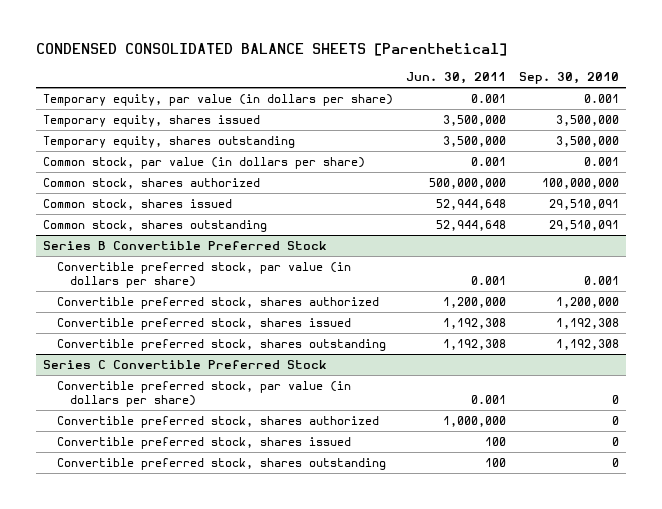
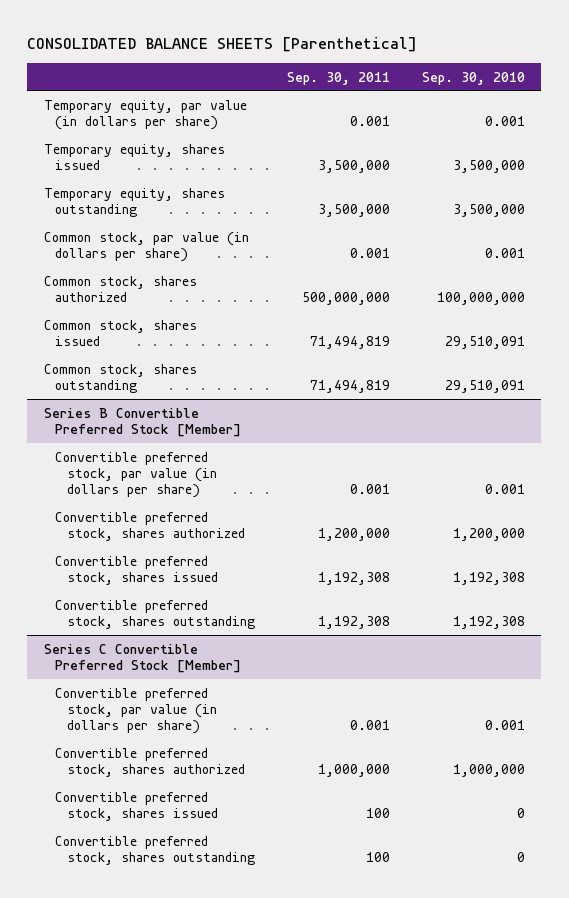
[36,43,508,57] CONDENSED CONSOLIDATED BALANCE SHEETS [Parenthetical] -> [27,37,418,53] CONSOLIDATED BALANCE SHEETS [Parenthetical]
[406,71,507,84] Jun. 30, 2011 -> none
none -> [286,71,390,85] Sep. 30, 2011
[43,241,328,251] Series B Convertible Preferred Stock -> [43,407,242,437] Series B Convertible Preferred Stock [Member]
[43,360,328,370] Series C Convertible Preferred Stock -> [43,643,242,673] Series C Convertible Preferred Stock [Member]
[612,394,620,404] 0 -> [485,720,526,731] 0.001
[612,416,620,426] 0 -> [453,763,526,777] 1,000,000

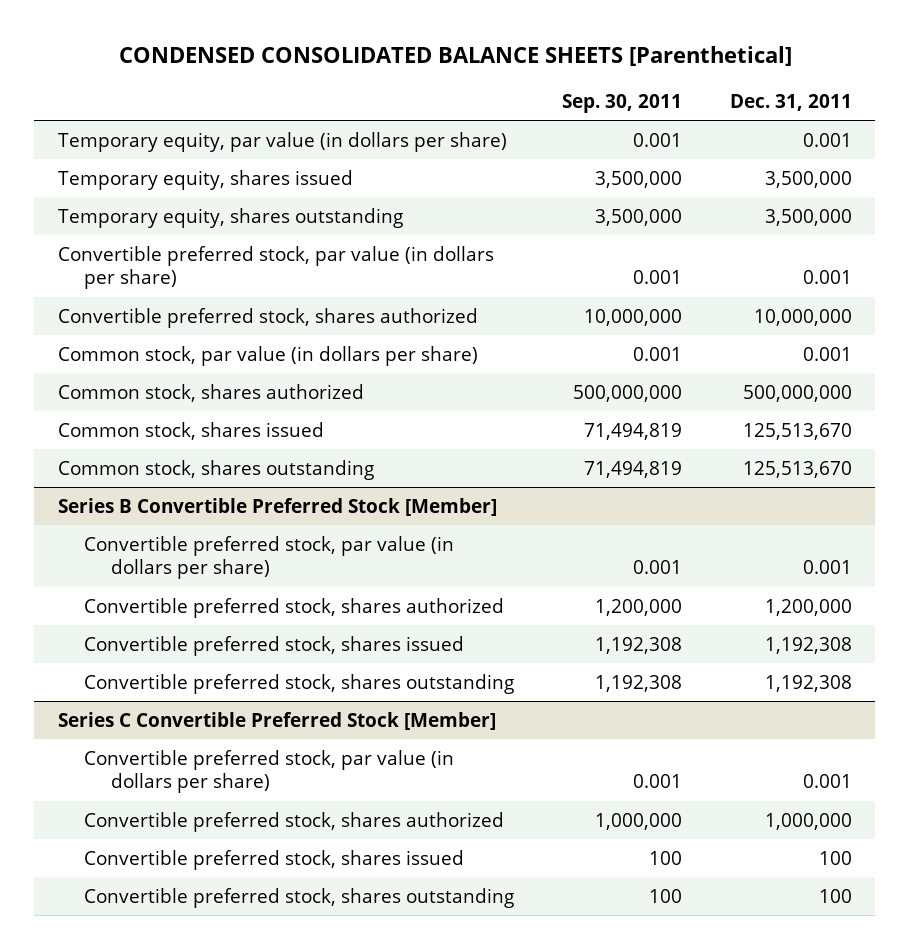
[27,37,418,53] CONSOLIDATED BALANCE SHEETS [Parenthetical] -> [118,46,792,67] CONDENSED CONSOLIDATED BALANCE SHEETS [Parenthetical]
[422,71,526,85] Sep. 30, 2010 -> none
none -> [729,94,852,112] Dec. 31, 2011
none -> [57,245,494,290] Convertible preferred stock, par value (in dollars per share)
none -> [57,307,478,328] Convertible preferred stock, shares authorized

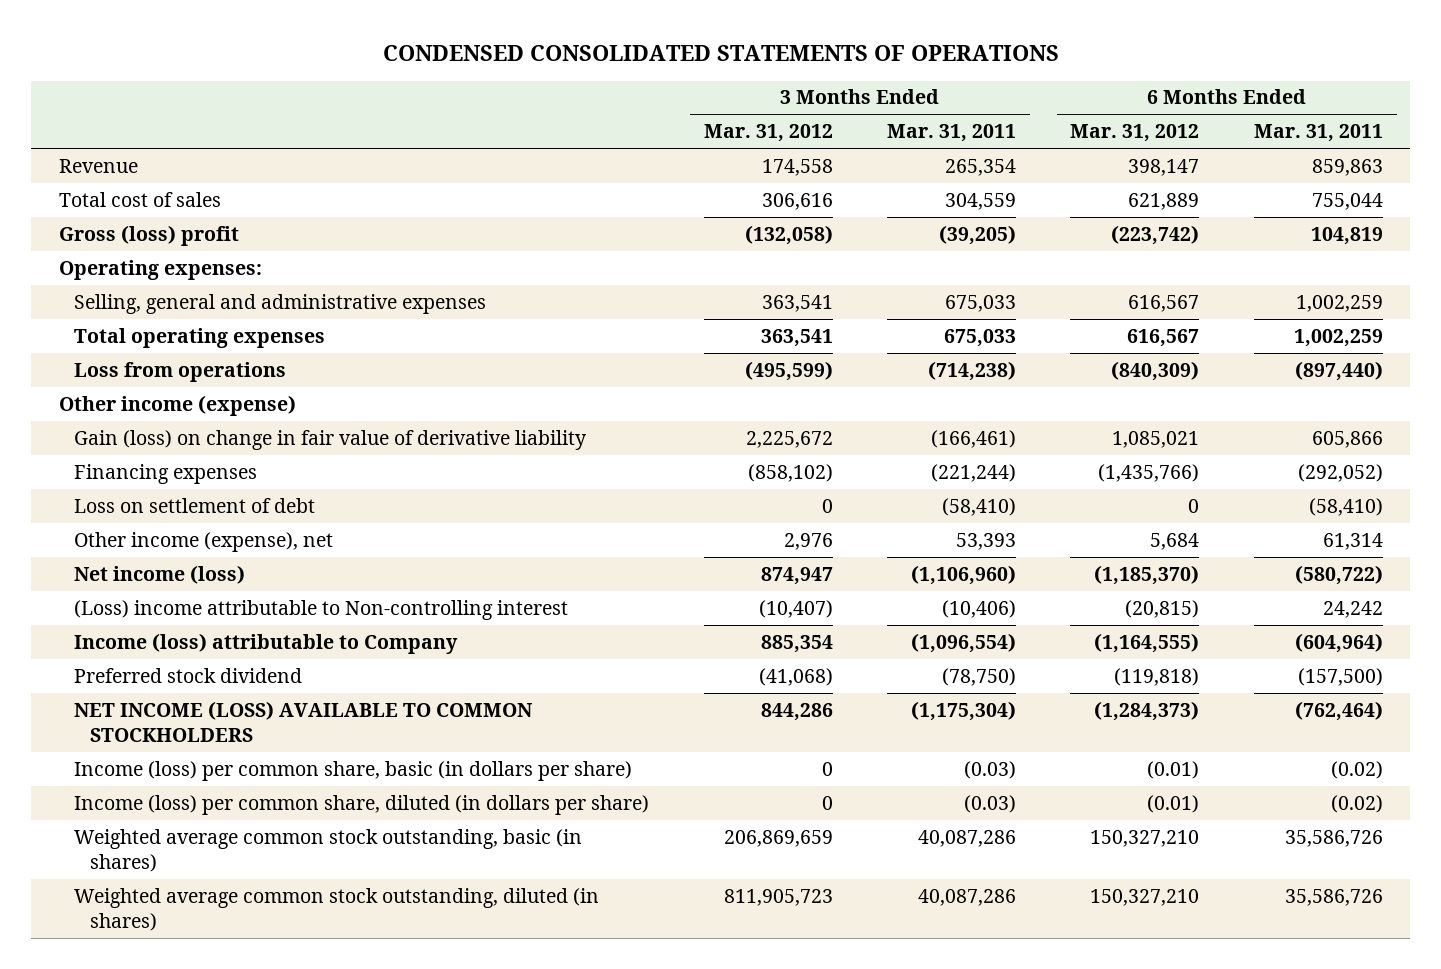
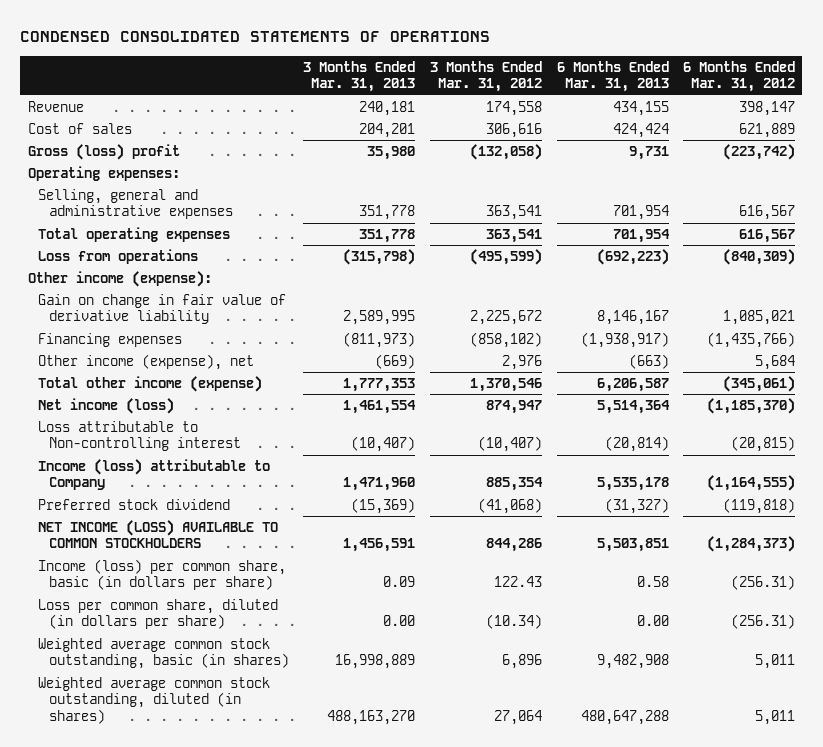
[887,124,1017,143] Mar. 31, 2011 -> none
[1253,124,1383,143] Mar. 31, 2011 -> none
none -> [303,60,416,93] 3 Months Ended Mar. 31, 2013
none -> [556,60,669,93] 6 Months Ended Mar. 31, 2013
[58,191,221,207] Total cost of sales -> [27,122,132,134] Cost of sales
[58,394,296,416] Other income (expense) -> [27,270,212,287] Other income (expense):
[74,429,588,450] Gain (loss) on change in fair value of derivative liability -> [38,293,287,325] Gain on change in fair value of derivative liability
[74,497,316,513] Loss on settlement of debt -> none
none -> [38,375,263,392] Total other income (expense)
[74,599,569,620] (Loss) income attributable to Non-controlling interest -> [38,420,241,452] Loss attributable to Non-controlling interest
[821,761,833,776] 0 -> [493,576,542,588] 122.43
[1147,760,1200,779] (0.01) -> [731,575,796,591] (256.31)
[74,794,650,815] Income (loss) per common share, diluted (in dollars per share) -> [38,598,279,630] Loss per common share, diluted (in dollars per share)
[821,795,833,810] 0 -> [485,614,542,630] (10.34)
[1147,794,1200,813] (0.01) -> [731,614,796,630] (256.31)
[723,829,833,847] 206,869,659 -> [501,654,542,670] 6,896
[1090,829,1200,847] 150,327,210 -> [755,654,796,670] 5,011
[723,888,833,906] 811,905,723 -> [493,709,542,725] 27,064
[1090,888,1200,906] 150,327,210 -> [755,709,796,725] 5,011

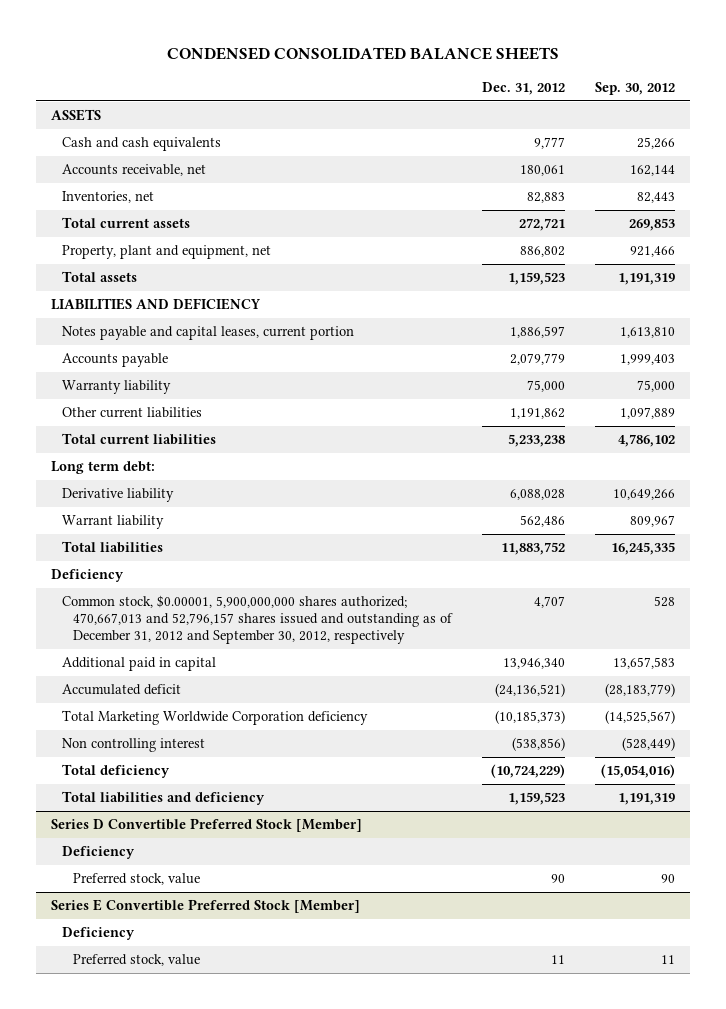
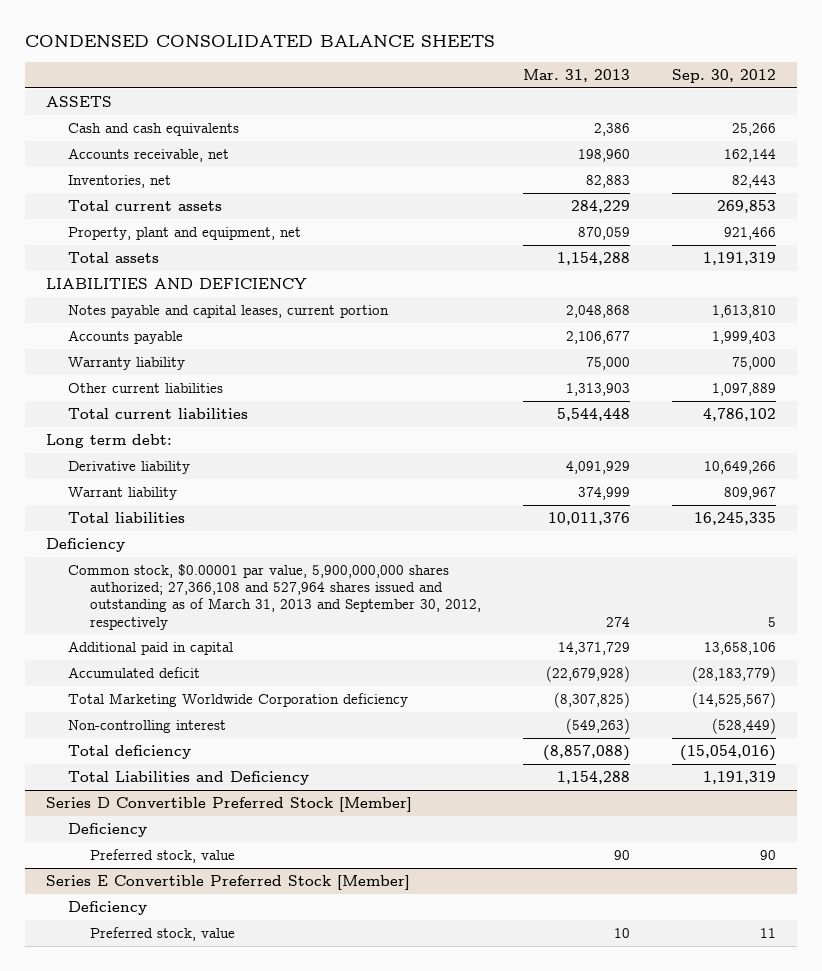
[482,81,566,95] Dec. 31, 2012 -> none
none -> [522,68,630,82] Mar. 31, 2013
[62,595,454,645] Common stock, $0.00001, 5,900,000,000 shares authorized; 470,667,013 and 52,796,157 shares issued and outstanding as of December 31, 2012 and September 30, 2012, respectively -> [67,563,481,630] Common stock, $0.00001 par value, 5,900,000,000 shares authorized; 27,366,108 and 527,964 shares issued and outstanding as of March 31, 2013 and September 30, 2012, respectively
[653,596,675,608] 528 -> [768,616,777,627] 5
[612,657,675,670] 13,657,583 -> [704,641,777,655] 13,658,106
[62,738,206,753] Non controlling interest -> [67,719,226,733] Non-controlling interest
[62,791,266,806] Total liabilities and deficiency -> [67,770,309,785] Total Liabilities and Deficiency

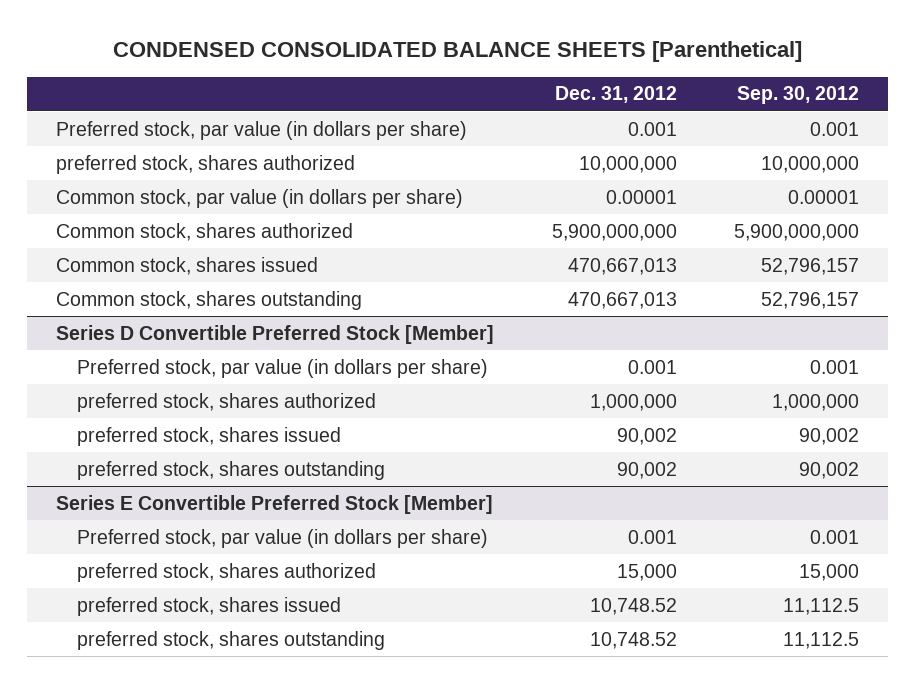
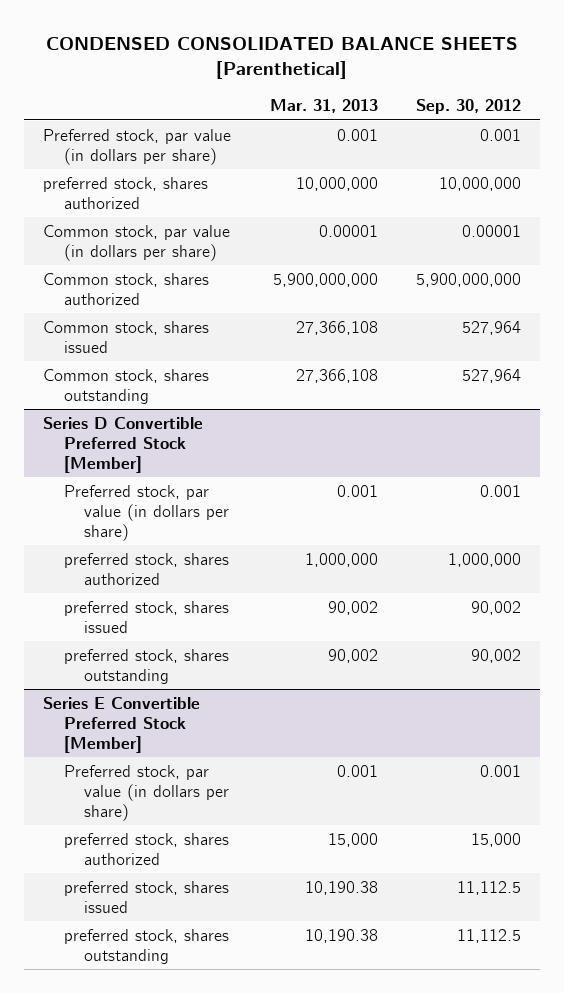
[554,86,677,104] Dec. 31, 2012 -> none
none -> [269,99,378,114] Mar. 31, 2013
[761,257,860,275] 52,796,157 -> [461,320,521,335] 527,964
[761,291,860,309] 52,796,157 -> [461,368,521,383] 527,964

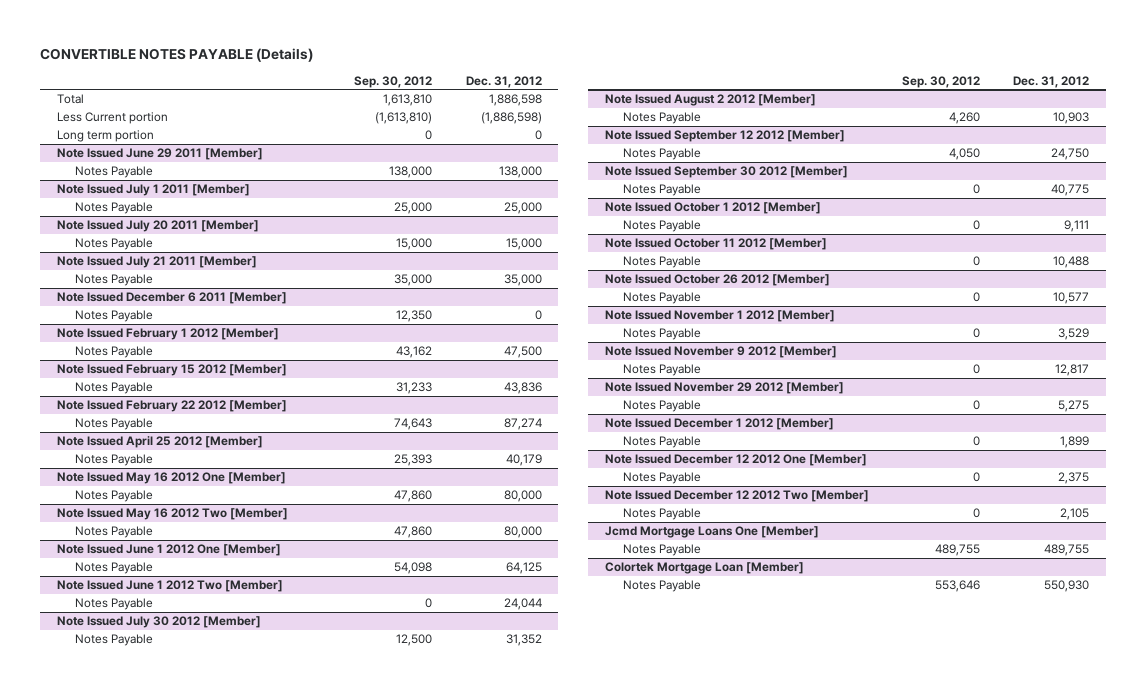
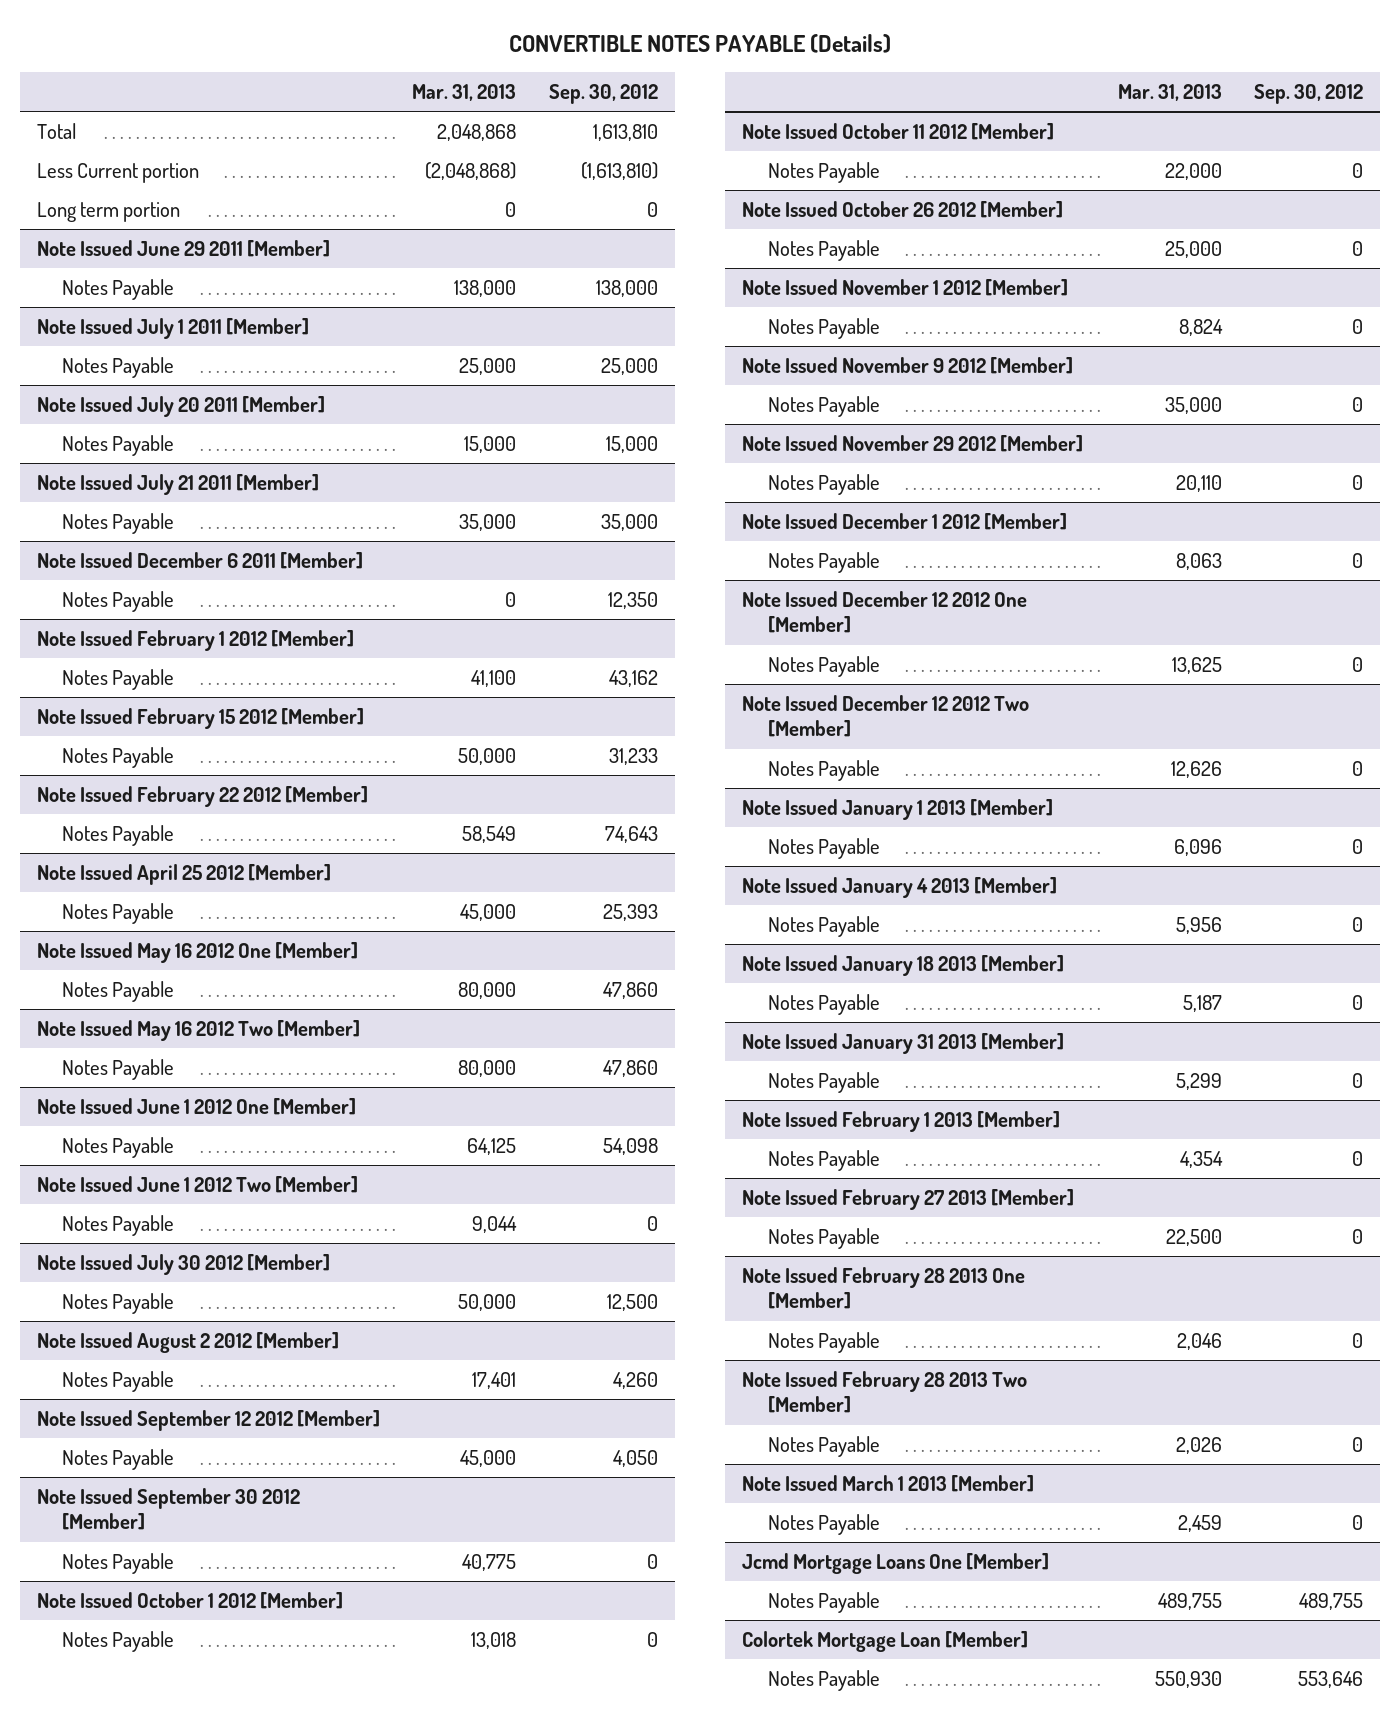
[465,75,542,88] Dec. 31, 2012 -> none
none -> [412,84,517,102] Mar. 31, 2013
none -> [741,799,1053,821] Note Issued January 1 2013 [Member]
none -> [767,838,880,860] Notes Payable
none -> [741,877,1057,899] Note Issued January 4 2013 [Member]
none -> [767,916,880,938] Notes Payable
none -> [741,955,1064,977] Note Issued January 18 2013 [Member]
none -> [767,994,880,1016] Notes Payable
none -> [741,1033,1064,1055] Note Issued January 31 2013 [Member]
none -> [767,1072,880,1094] Notes Payable
none -> [741,1111,1060,1133] Note Issued February 1 2013 [Member]
none -> [767,1150,880,1172] Notes Payable
none -> [741,1189,1074,1211] Note Issued February 27 2013 [Member]
none -> [767,1228,880,1250] Notes Payable
none -> [741,1267,1025,1310] Note Issued February 28 2013 One [Member]
none -> [767,1332,880,1354] Notes Payable
none -> [741,1371,1027,1414] Note Issued February 28 2013 Two [Member]
none -> [767,1436,880,1458] Notes Payable
none -> [741,1475,1034,1493] Note Issued March 1 2013 [Member]
none -> [767,1514,880,1536] Notes Payable

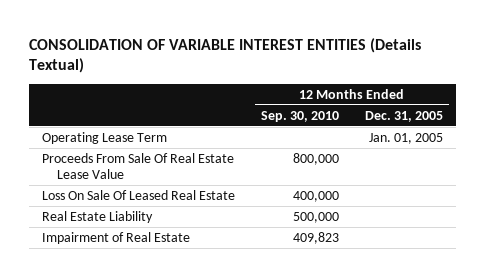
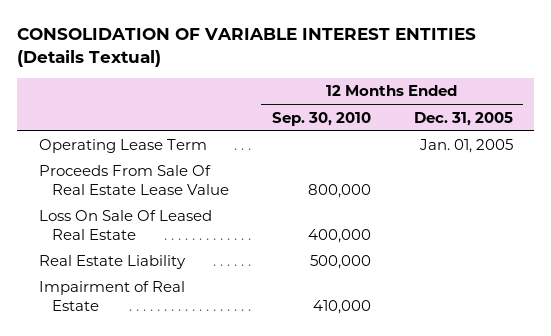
[293,231,340,244] 409,823 -> [313,300,372,315] 410,000

